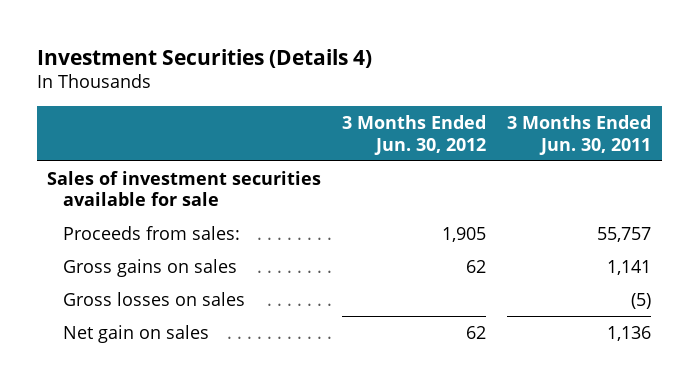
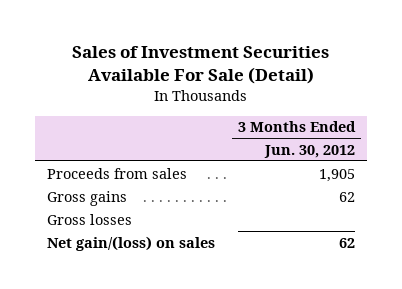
[36,48,372,68] Investment Securities (Details 4) -> [72,46,330,85] Sales of Investment Securities Available For Sale (Detail)
[507,115,652,155] 3 Months Ended Jun. 30, 2011 -> none
[47,170,322,207] Sales of investment securities available for sale -> none
[62,225,240,240] Proceeds from sales: -> [46,167,187,179] Proceeds from sales
[62,258,237,277] Gross gains on sales -> [46,190,127,206] Gross gains
[62,291,245,306] Gross losses on sales -> [46,213,132,225] Gross losses
[62,324,209,343] Net gain on sales -> [46,235,215,251] Net gain/(loss) on sales

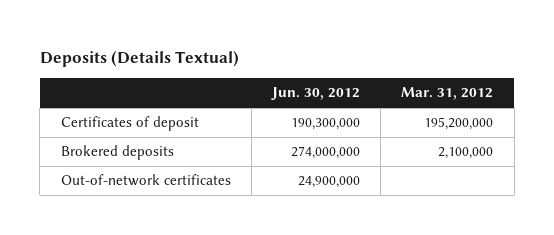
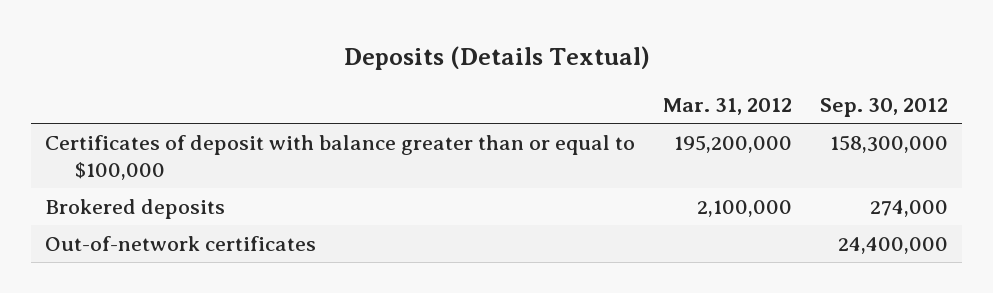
[271,87,361,101] Jun. 30, 2012 -> none
none -> [820,98,949,118] Sep. 30, 2012
[60,116,199,132] Certificates of deposit -> [45,135,636,180] Certificates of deposit with balance greater than or equal to $100,000

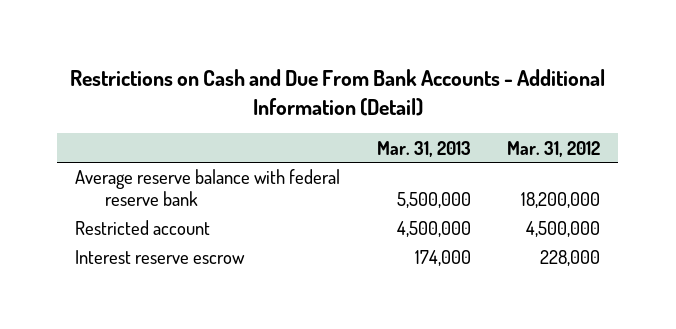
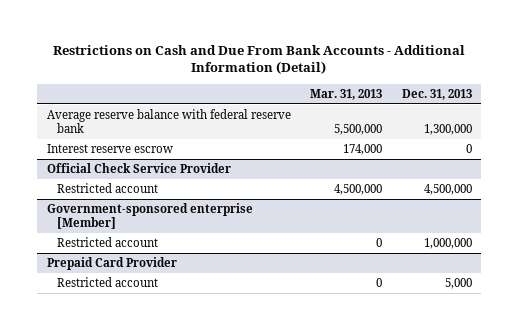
[507,140,601,157] Mar. 31, 2012 -> none
none -> [401,88,472,100] Dec. 31, 2013
[75,220,211,236] Restricted account -> none
none -> [46,163,231,174] Official Check Service Provider
none -> [57,183,159,194] Restricted account
none -> [46,203,253,230] Government-sponsored enterprise [Member]
none -> [57,237,159,248] Restricted account
none -> [46,257,177,271] Prepaid Card Provider
none -> [57,277,159,288] Restricted account

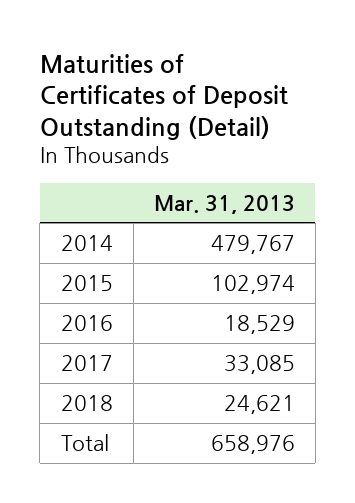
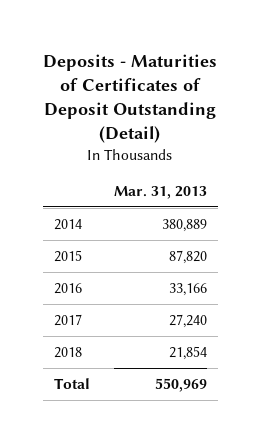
[39,53,288,140] Maturities of Certificates of Deposit Outstanding (Detail) -> [43,53,218,143] Deposits - Maturities of Certificates of Deposit Outstanding (Detail)
[210,235,295,255] 479,767 -> [161,218,207,232] 380,889
[210,275,295,295] 102,974 -> [168,249,207,264] 87,820
[223,315,295,335] 18,529 -> [168,282,207,296] 33,166
[223,355,295,375] 33,085 -> [168,313,207,328] 27,240
[223,395,295,415] 24,621 -> [168,345,207,360] 21,854
[210,435,295,455] 658,976 -> [154,377,207,392] 550,969

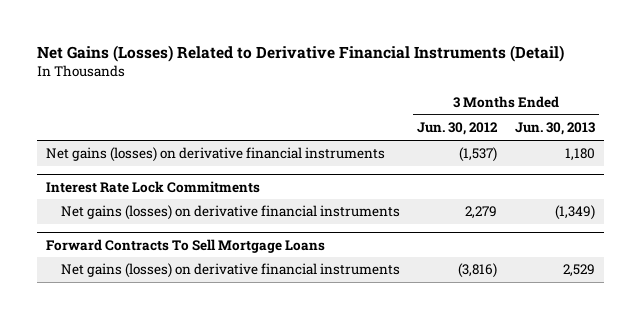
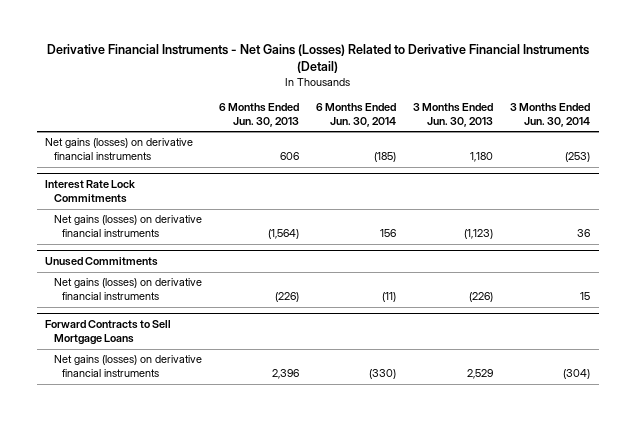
[37,44,565,62] Net Gains (Losses) Related to Derivative Financial Instruments (Detail) -> [46,43,589,73] Derivative Financial Instruments - Net Gains (Losses) Related to Derivative Financial Instruments (Detail)
[417,122,499,136] Jun. 30, 2012 -> none
none -> [218,102,299,127] 6 Months Ended Jun. 30, 2013
none -> [316,102,397,127] 6 Months Ended Jun. 30, 2014
none -> [510,102,591,127] 3 Months Ended Jun. 30, 2014
[555,205,596,221] (1,349) -> [464,229,494,240] (1,123)
none -> [45,257,159,267] Unused Commitments
none -> [53,278,202,301] Net gains (losses) on derivative financial instruments
[45,238,325,253] Forward Contracts To Sell Mortgage Loans -> [45,320,172,346] Forward Contracts to Sell Mortgage Loans

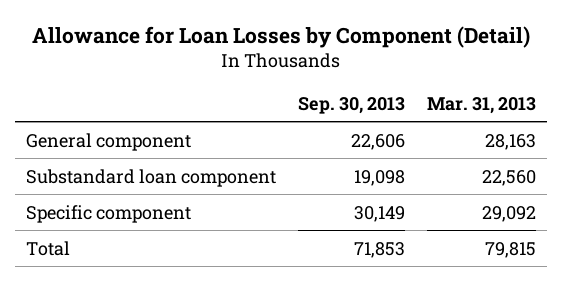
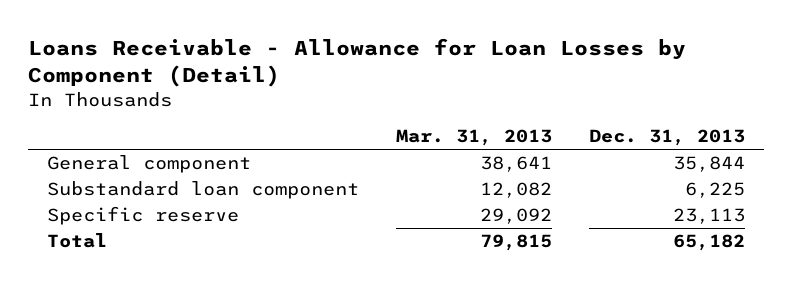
[31,25,530,48] Allowance for Loan Losses by Component (Detail) -> [28,38,687,88] Loans Receivable - Allowance for Loan Losses by Component (Detail)
[297,96,405,114] Sep. 30, 2013 -> none
none -> [589,129,746,147] Dec. 31, 2013
[485,133,537,150] 28,163 -> [480,156,553,173] 38,641
[482,169,537,186] 22,560 -> [480,182,553,199] 12,082
[25,204,191,223] Specific component -> [46,206,239,226] Specific reserve

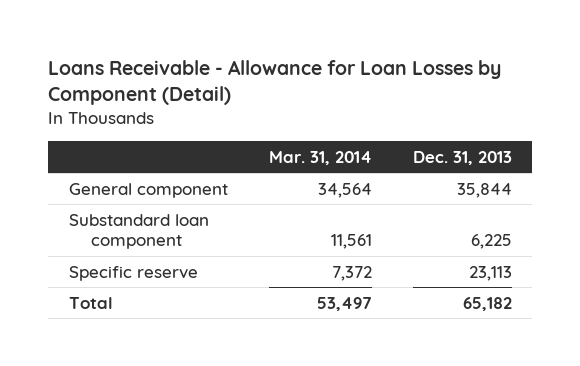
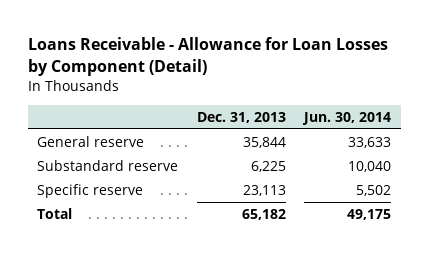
[268,150,372,165] Mar. 31, 2014 -> none
none -> [302,111,392,125] Jun. 30, 2014
[68,182,228,198] General component -> [37,135,145,147] General reserve
[68,213,209,250] Substandard loan component -> [37,159,179,171] Substandard reserve

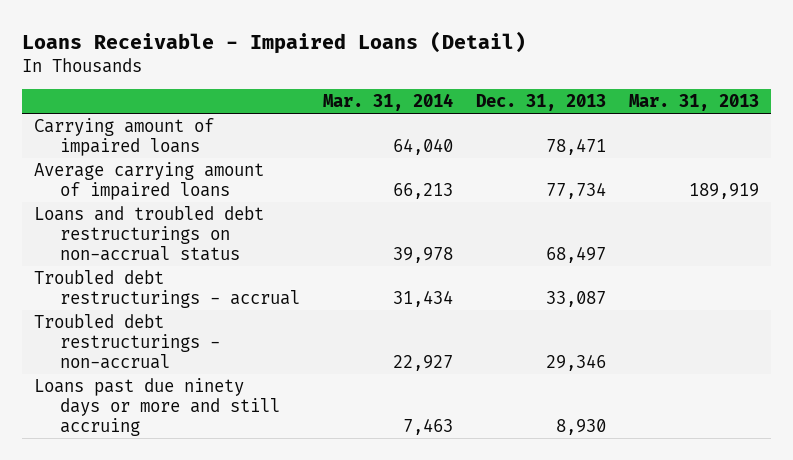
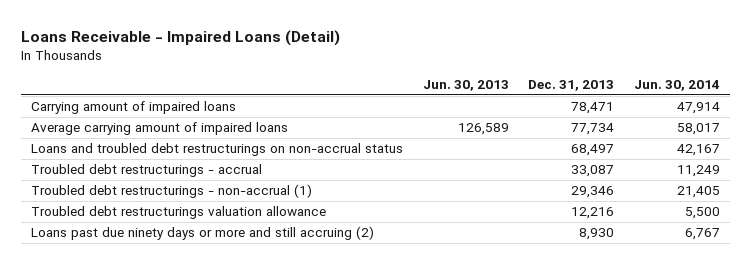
[322,92,453,111] Mar. 31, 2014 -> none
[629,93,760,111] Mar. 31, 2013 -> none
none -> [422,80,509,92] Jun. 30, 2013
none -> [634,80,721,92] Jun. 30, 2014
[33,314,220,369] Troubled debt restructurings - non-accrual -> [31,184,313,199] Troubled debt restructurings - non-accrual (1)
none -> [31,206,327,220] Troubled debt restructurings valuation allowance
[33,378,280,436] Loans past due ninety days or more and still accruing -> [31,226,375,241] Loans past due ninety days or more and still accruing (2)

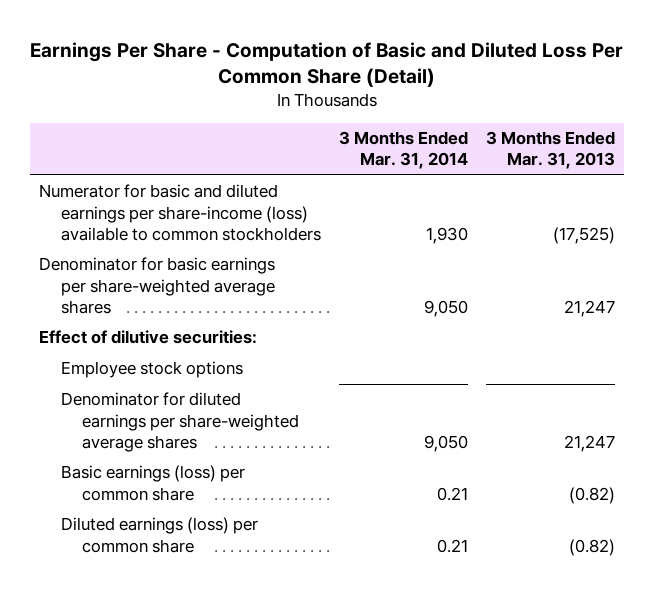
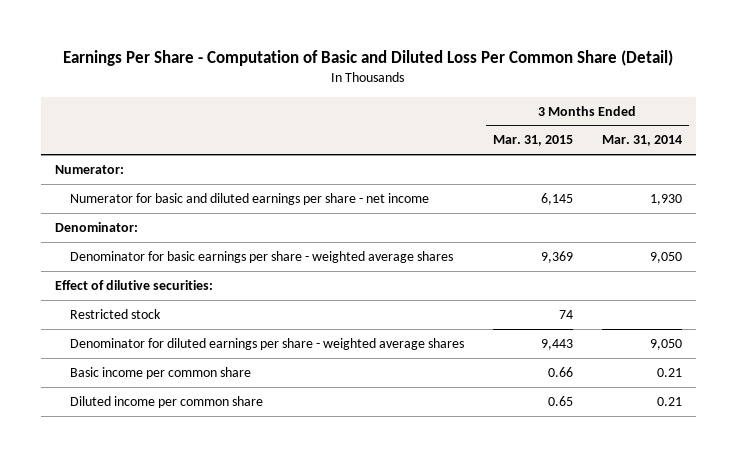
[485,130,615,170] 3 Months Ended Mar. 31, 2013 -> none
none -> [492,135,573,147] Mar. 31, 2015
none -> [55,165,125,175] Numerator:
[39,184,321,242] Numerator for basic and diluted earnings per share-income (loss) available to common stockholders -> [70,193,430,206] Numerator for basic and diluted earnings per share - net income
none -> [55,222,139,233] Denominator:
[39,257,276,315] Denominator for basic earnings per share-weighted average shares -> [70,251,454,264] Denominator for basic earnings per share - weighted average shares
[60,361,243,379] Employee stock options -> [70,309,162,320] Restricted stock
[60,392,300,453] Denominator for diluted earnings per share-weighted average shares -> [70,338,465,351] Denominator for diluted earnings per share - weighted average shares
[60,465,245,501] Basic earnings (loss) per common share -> [70,367,252,380] Basic income per common share
[60,517,258,553] Diluted earnings (loss) per common share -> [70,396,264,409] Diluted income per common share

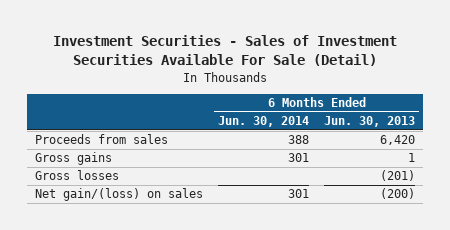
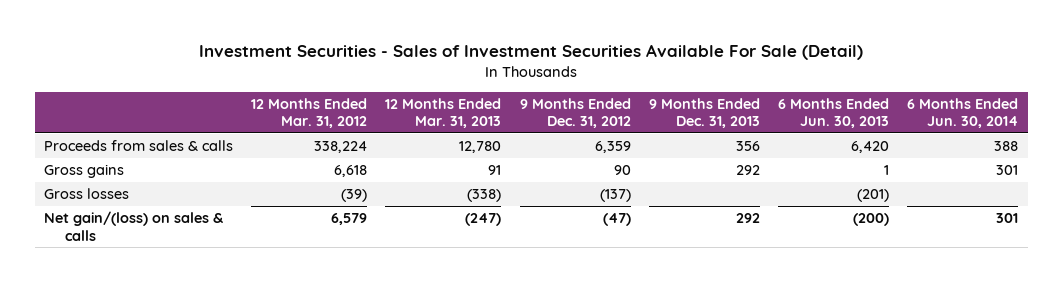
none -> [251,97,368,129] 12 Months Ended Mar. 31, 2012
none -> [385,97,502,129] 12 Months Ended Mar. 31, 2013
none -> [519,97,631,129] 9 Months Ended Dec. 31, 2012
none -> [648,97,760,129] 9 Months Ended Dec. 31, 2013
[34,134,168,145] Proceeds from sales -> [43,139,233,151] Proceeds from sales & calls
[34,188,203,202] Net gain/(loss) on sales -> [43,210,223,241] Net gain/(loss) on sales & calls

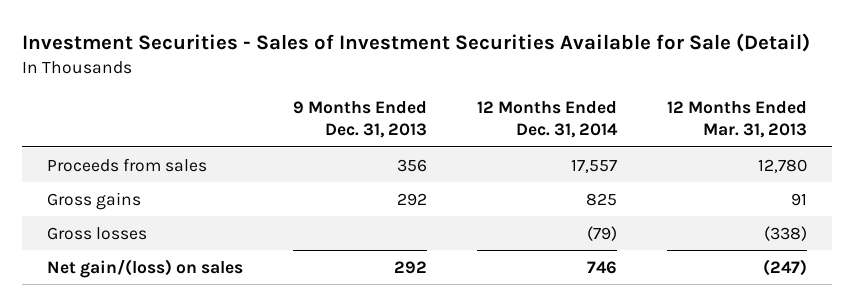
[199,44,864,61] Investment Securities - Sales of Investment Securities Available For Sale (Detail) -> [21,33,810,53] Investment Securities - Sales of Investment Securities Available for Sale (Detail)
[251,97,368,129] 12 Months Ended Mar. 31, 2012 -> none
[519,97,631,129] 9 Months Ended Dec. 31, 2012 -> none
[778,97,890,129] 6 Months Ended Jun. 30, 2013 -> none
[907,97,1019,129] 6 Months Ended Jun. 30, 2014 -> none
none -> [476,101,618,139] 12 Months Ended Dec. 31, 2014
[43,139,233,151] Proceeds from sales & calls -> [46,157,207,172] Proceeds from sales
[43,210,223,241] Net gain/(loss) on sales & calls -> [46,258,243,278] Net gain/(loss) on sales

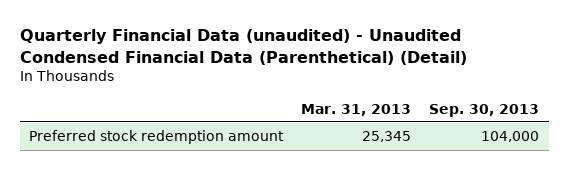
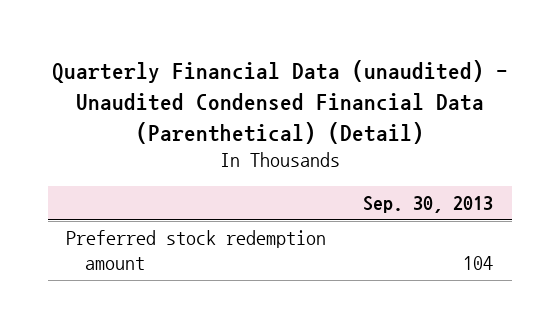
[301,103,412,116] Mar. 31, 2013 -> none
[481,131,540,143] 104,000 -> [463,256,494,271] 104

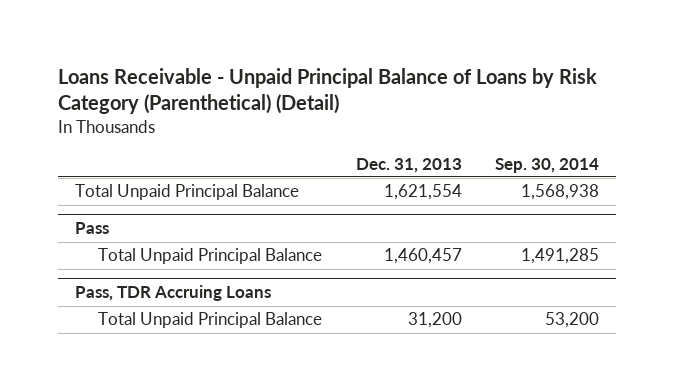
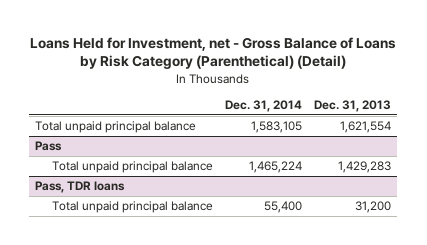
[58,68,598,115] Loans Receivable - Unpaid Principal Balance of Loans by Risk Category (Parenthetical) (Detail) -> [30,36,397,70] Loans Held for Investment, net - Gross Balance of Loans by Risk Category (Parenthetical) (Detail)
[495,157,600,173] Sep. 30, 2014 -> none
none -> [224,99,302,112] Dec. 31, 2014
[75,184,300,201] Total Unpaid Principal Balance -> [35,121,197,134] Total unpaid principal balance
[97,248,322,265] Total Unpaid Principal Balance -> [51,161,213,174] Total unpaid principal balance
[383,248,462,265] 1,460,457 -> [338,161,392,174] 1,429,283
[75,285,272,302] Pass, TDR Accruing Loans -> [35,181,126,194] Pass, TDR loans
[97,312,322,329] Total Unpaid Principal Balance -> [51,201,213,214] Total unpaid principal balance

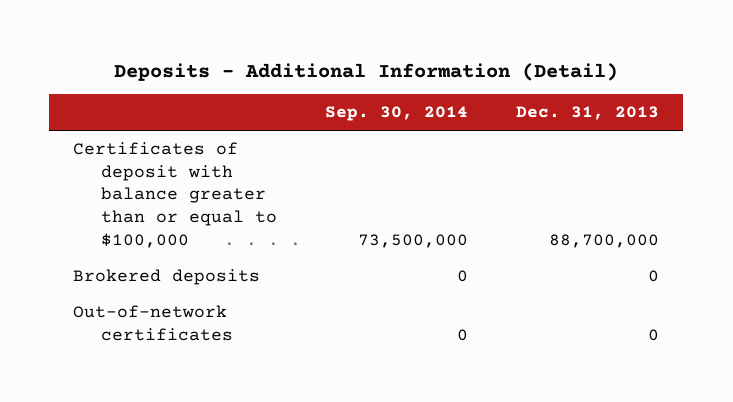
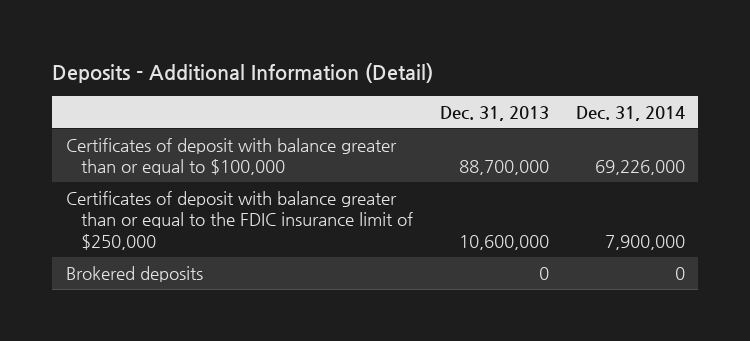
[325,106,469,122] Sep. 30, 2014 -> none
none -> [575,105,685,121] Dec. 31, 2014
none -> [65,191,414,250] Certificates of deposit with balance greater than or equal to the FDIC insurance limit of $250,000
[73,305,234,341] Out-of-network certificates -> none

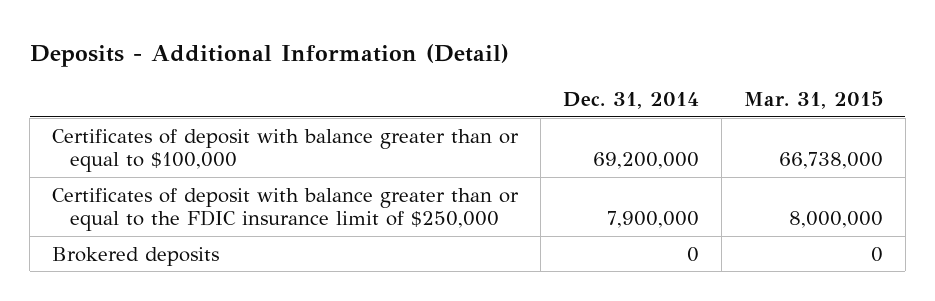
[440,105,550,121] Dec. 31, 2013 -> none
none -> [743,91,883,110] Mar. 31, 2015
[594,160,685,176] 69,226,000 -> [593,152,700,170] 69,200,000

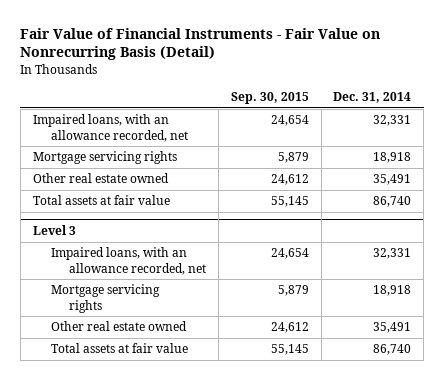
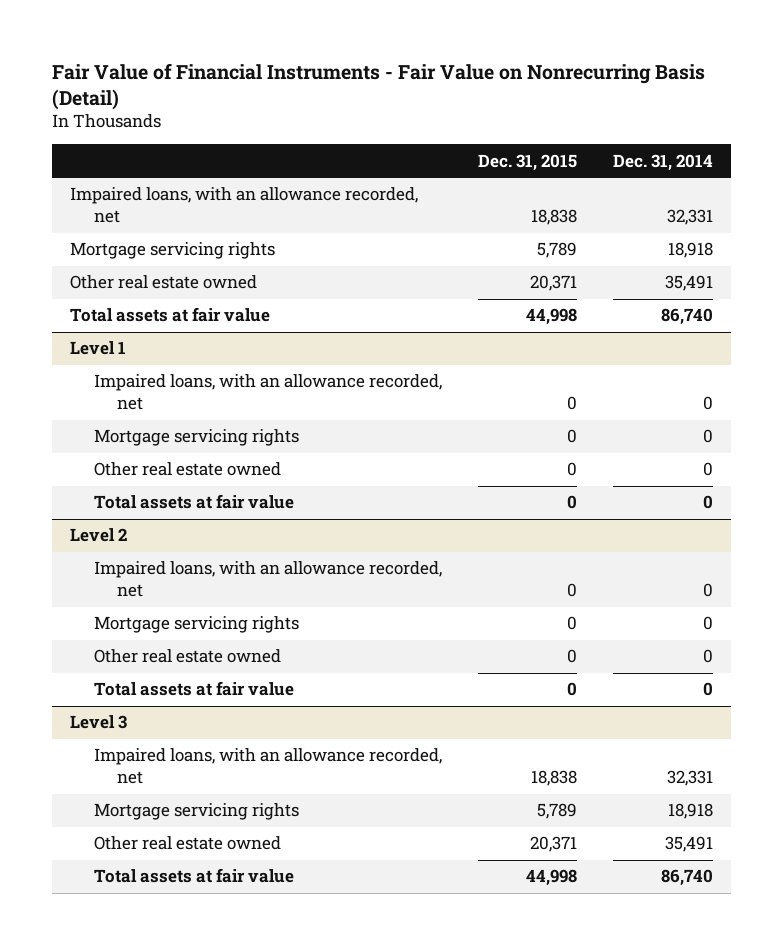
[230,91,309,104] Sep. 30, 2015 -> none
none -> [477,153,577,171] Dec. 31, 2015
none -> [70,341,127,356] Level 1
none -> [93,374,442,411] Impaired loans, with an allowance recorded, net
none -> [93,429,299,447] Mortgage servicing rights
none -> [93,462,281,477] Other real estate owned
none -> [93,494,294,510] Total assets at fair value
none -> [70,528,128,543] Level 2
none -> [93,561,442,598] Impaired loans, with an allowance recorded, net
none -> [93,616,299,634] Mortgage servicing rights
none -> [93,649,281,664] Other real estate owned
none -> [93,681,294,697] Total assets at fair value

